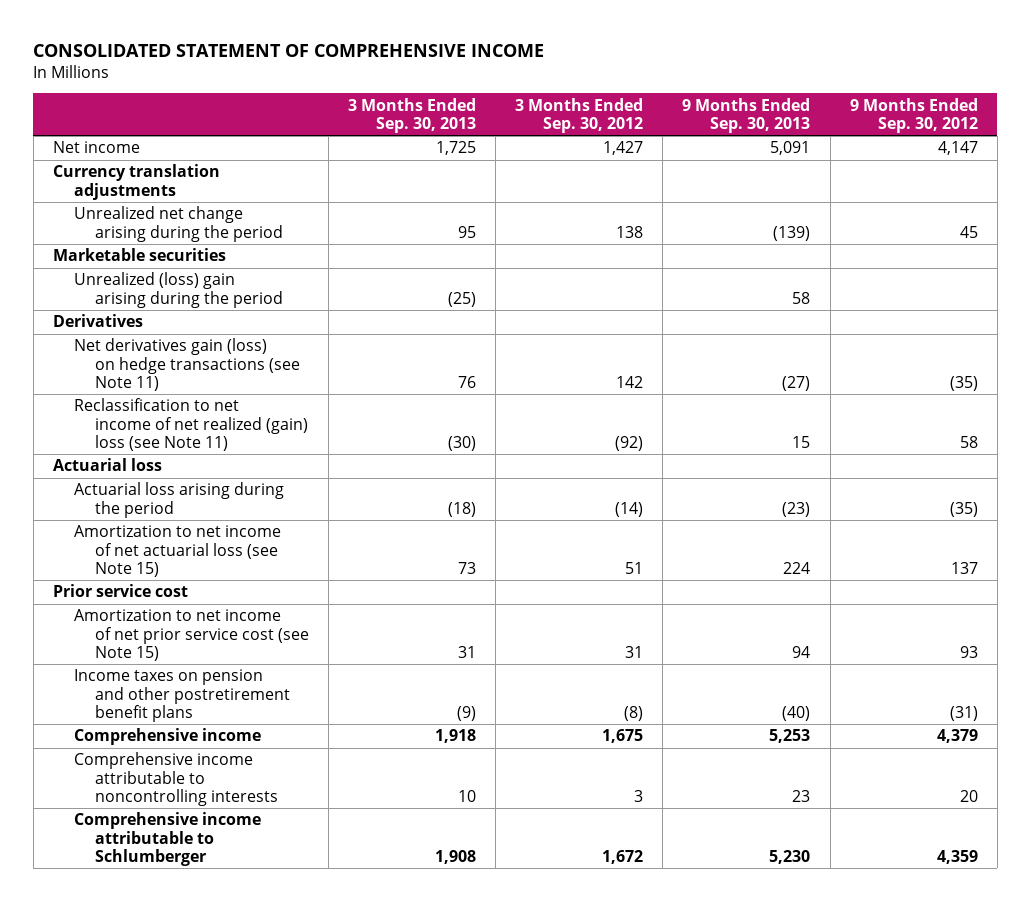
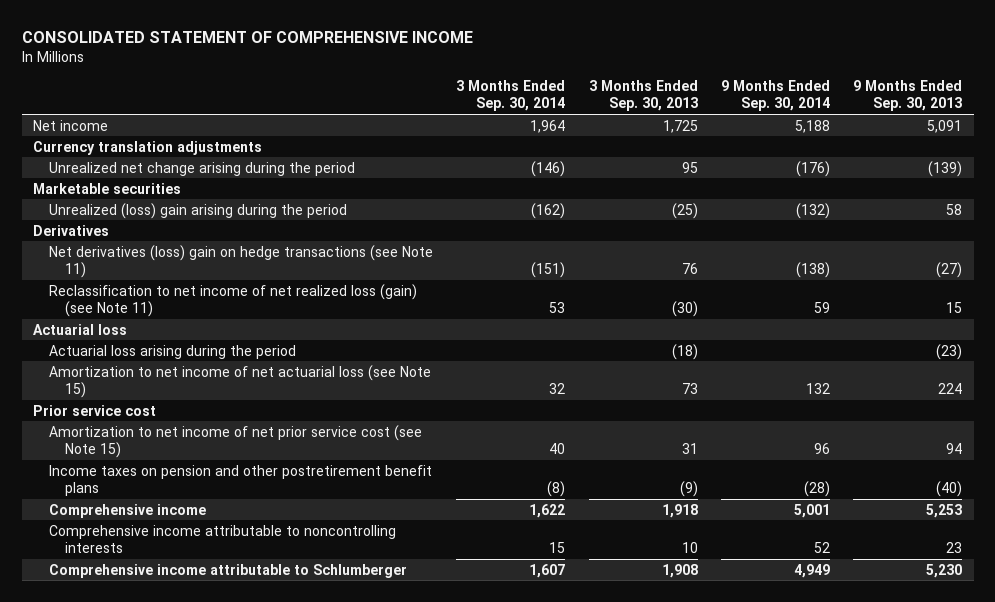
[515,97,644,133] 3 Months Ended Sep. 30, 2012 -> none
[849,97,978,133] 9 Months Ended Sep. 30, 2012 -> none
none -> [456,80,566,112] 3 Months Ended Sep. 30, 2014
none -> [720,80,830,112] 9 Months Ended Sep. 30, 2014
[73,338,300,391] Net derivatives gain (loss) on hedge transactions (see Note 11) -> [49,244,434,278] Net derivatives (loss) gain on hedge transactions (see Note 11)
[73,398,308,451] Reclassification to net income of net realized (gain) loss (see Note 11) -> [49,283,418,317] Reclassification to net income of net realized loss (gain) (see Note 11)

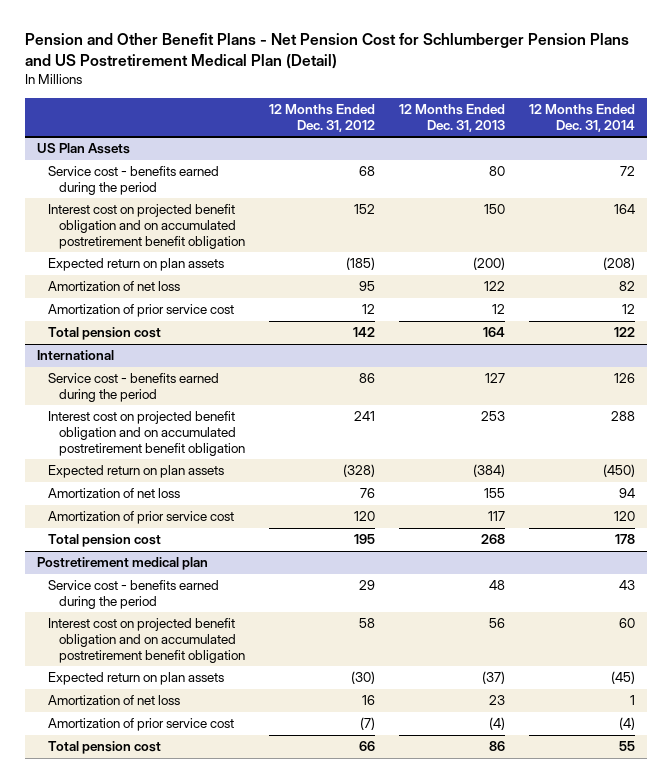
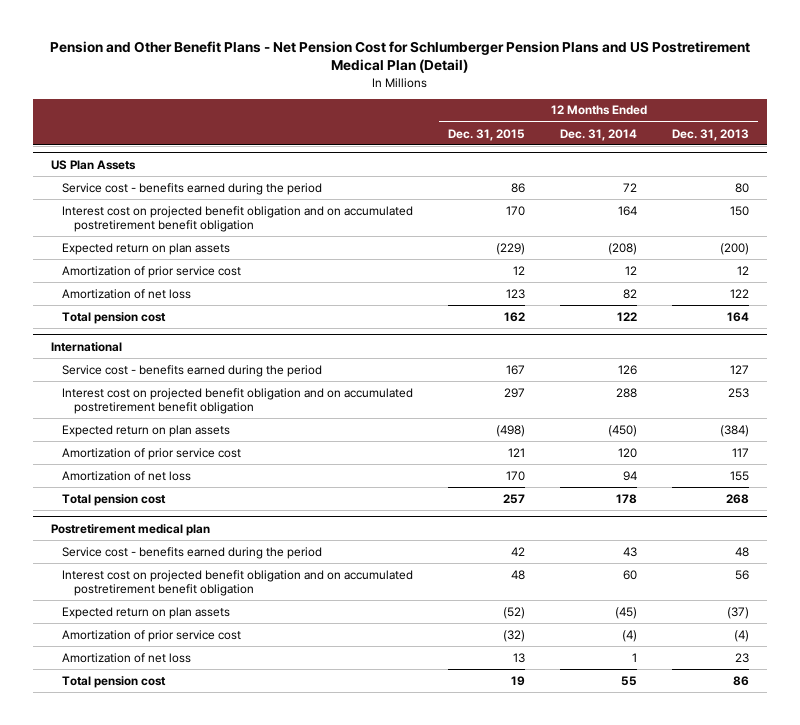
[268,103,375,132] 12 Months Ended Dec. 31, 2012 -> none
none -> [448,128,526,141] Dec. 31, 2015
[47,281,180,292] Amortization of net loss -> [62,288,192,299] Amortization of net loss
[47,488,180,499] Amortization of net loss -> [62,470,192,481] Amortization of net loss
[47,695,180,706] Amortization of net loss -> [62,652,192,663] Amortization of net loss

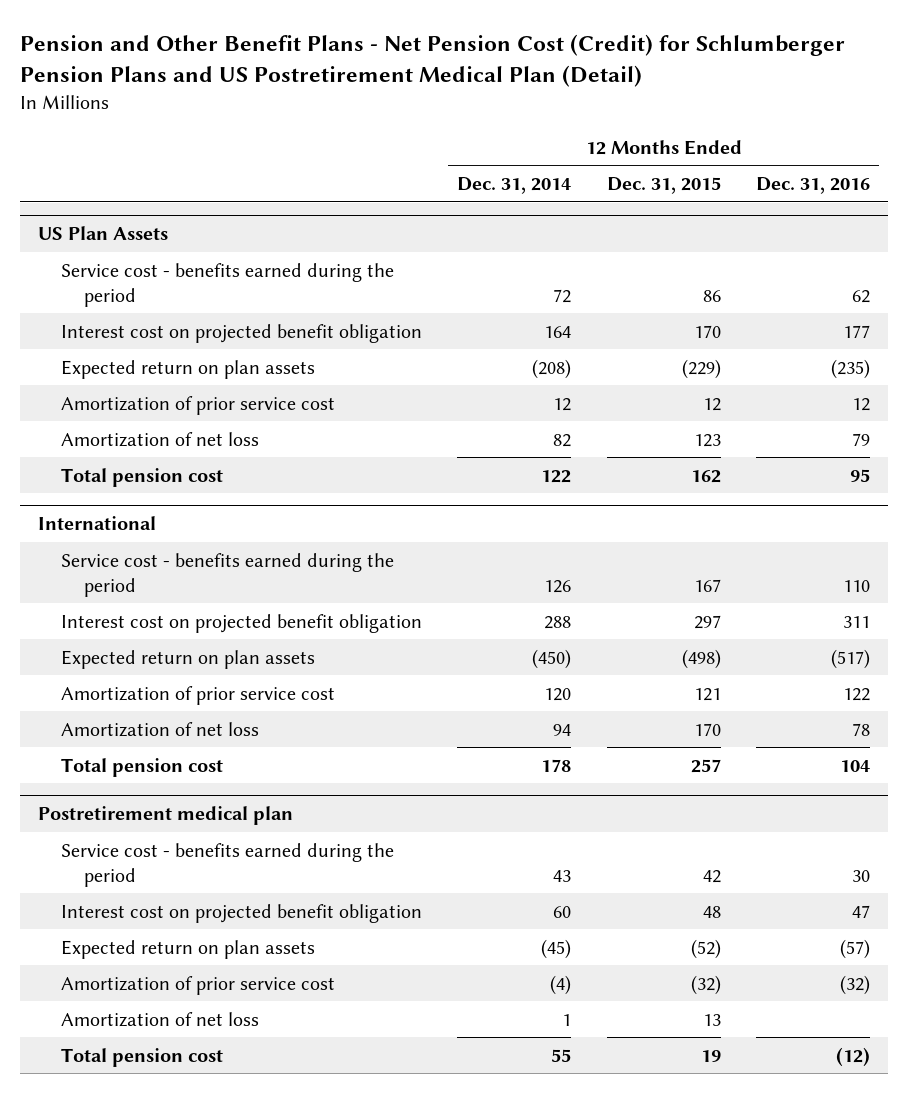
[50,40,751,74] Pension and Other Benefit Plans - Net Pension Cost for Schlumberger Pension Plans and US Postretirement Medical Plan (Detail) -> [20,34,846,88] Pension and Other Benefit Plans - Net Pension Cost (Credit) for Schlumberger Pension Plans and US Postretirement Medical Plan (Detail)
[672,128,750,141] Dec. 31, 2013 -> none
none -> [756,176,871,194] Dec. 31, 2016
[62,205,414,232] Interest cost on projected benefit obligation and on accumulated postretirement benefit obligation -> [60,323,422,343] Interest cost on projected benefit obligation
[62,387,414,414] Interest cost on projected benefit obligation and on accumulated postretirement benefit obligation -> [60,613,422,633] Interest cost on projected benefit obligation
[62,569,414,596] Interest cost on projected benefit obligation and on accumulated postretirement benefit obligation -> [60,903,422,923] Interest cost on projected benefit obligation

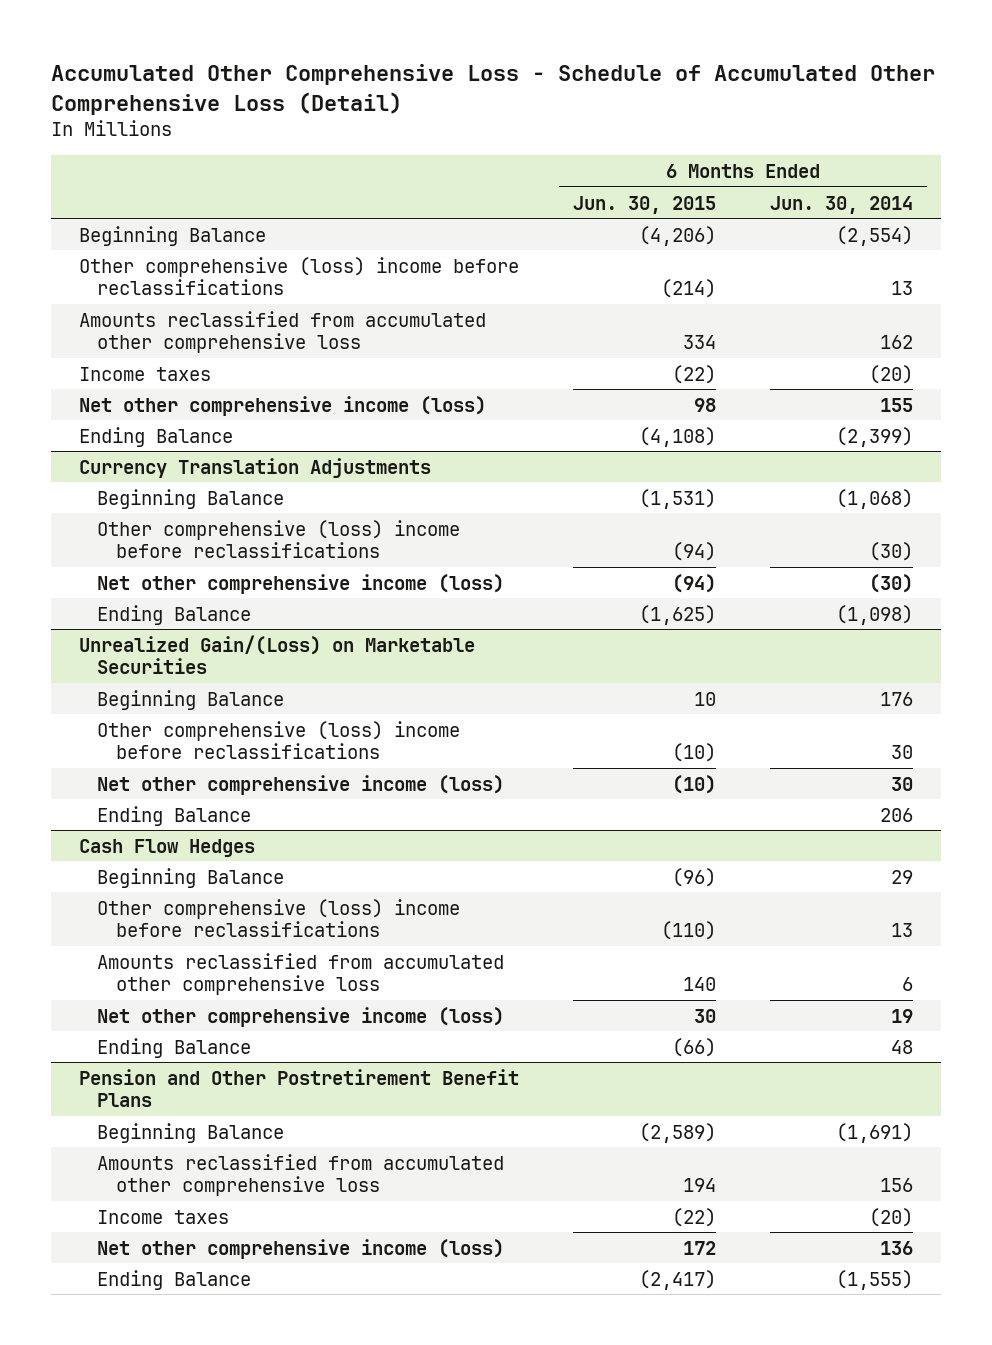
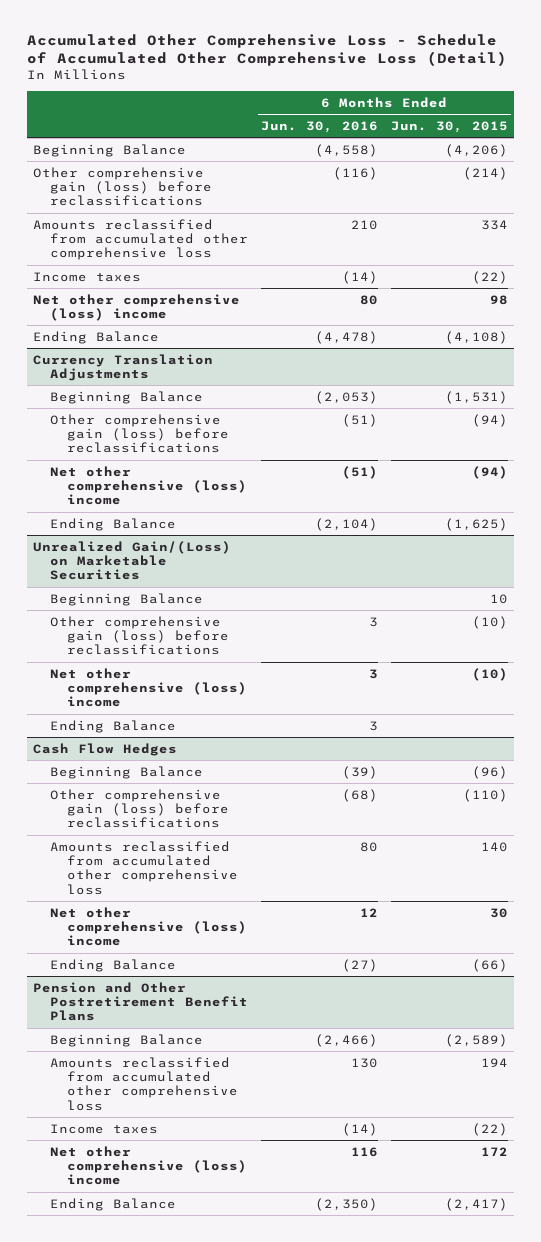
[770,195,914,214] Jun. 30, 2014 -> none
none -> [260,120,378,133] Jun. 30, 2016
[78,256,519,296] Other comprehensive (loss) income before reclassifications -> [33,166,212,207] Other comprehensive gain (loss) before reclassifications
[78,395,486,416] Net other comprehensive income (loss) -> [33,293,241,321] Net other comprehensive (loss) income
[97,519,461,559] Other comprehensive (loss) income before reclassifications -> [49,413,229,454] Other comprehensive gain (loss) before reclassifications
[97,573,505,594] Net other comprehensive income (loss) -> [49,465,247,506] Net other comprehensive (loss) income
[97,720,461,760] Other comprehensive (loss) income before reclassifications -> [49,615,229,656] Other comprehensive gain (loss) before reclassifications
[97,774,505,795] Net other comprehensive income (loss) -> [49,667,247,708] Net other comprehensive (loss) income
[97,898,461,938] Other comprehensive (loss) income before reclassifications -> [49,788,229,829] Other comprehensive gain (loss) before reclassifications
[97,1006,505,1027] Net other comprehensive income (loss) -> [49,906,247,947] Net other comprehensive (loss) income
[97,1238,505,1259] Net other comprehensive income (loss) -> [49,1145,247,1186] Net other comprehensive (loss) income

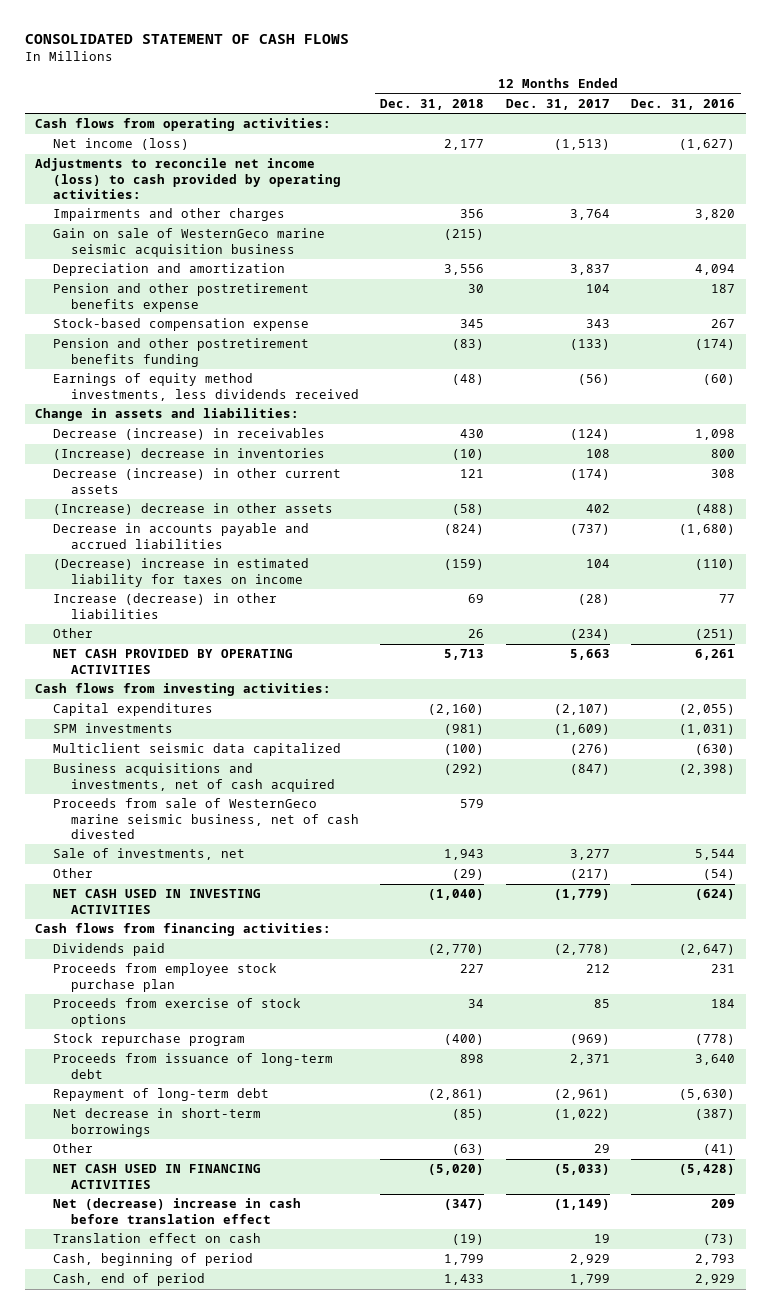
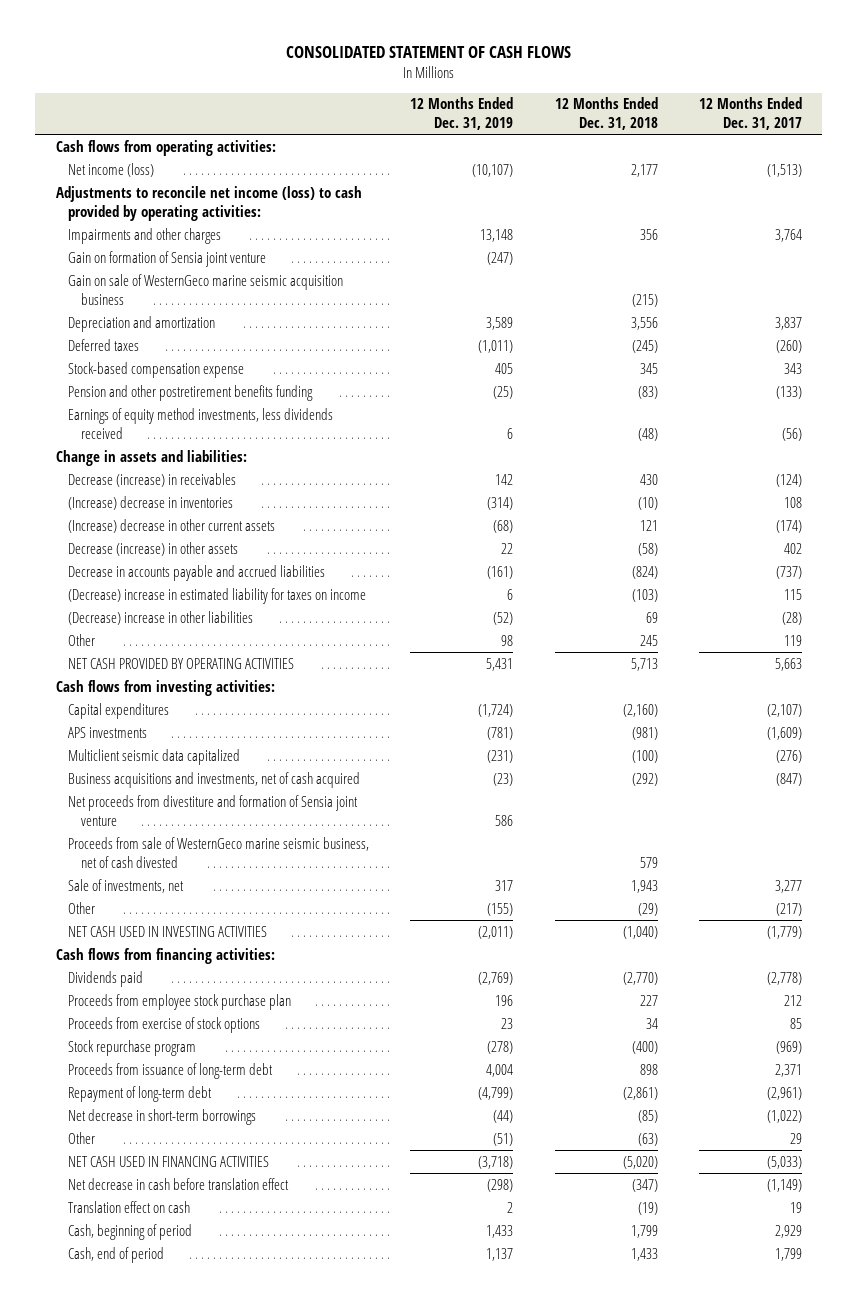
[631,99,736,111] Dec. 31, 2016 -> none
none -> [410,97,514,131] 12 Months Ended Dec. 31, 2019
none -> [68,250,267,267] Gain on formation of Sensia joint venture
[53,283,310,312] Pension and other postretirement benefits expense -> none
none -> [68,338,140,351] Deferred taxes
[53,468,342,494] Decrease (increase) in other current assets -> [68,518,276,533] (Increase) decrease in other current assets
[53,503,334,516] (Increase) decrease in other assets -> [68,541,239,556] Decrease (increase) in other assets
[444,559,485,571] (159) -> [631,588,658,602] (103)
[585,559,610,569] 104 -> [783,588,802,600] 115
[53,593,278,619] Increase (decrease) in other liabilities -> [68,610,254,625] (Decrease) increase in other liabilities
[468,629,485,639] 26 -> [639,634,658,646] 245
[569,629,610,641] (234) -> [783,634,802,646] 119
[53,723,174,734] SPM investments -> [68,726,148,738] APS investments
none -> [68,794,359,826] Net proceeds from divestiture and formation of Sensia joint venture
[53,1198,302,1224] Net (decrease) increase in cash before translation effect -> [68,1177,290,1190] Net decrease in cash before translation effect

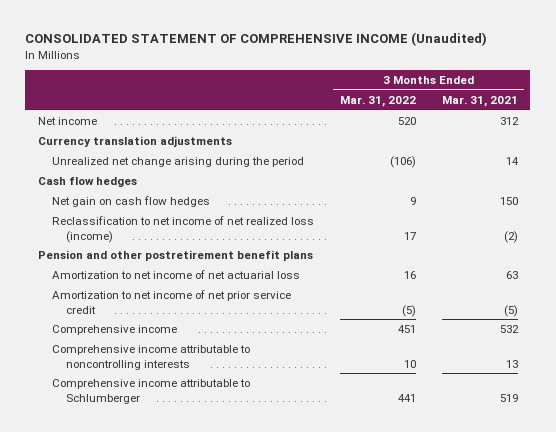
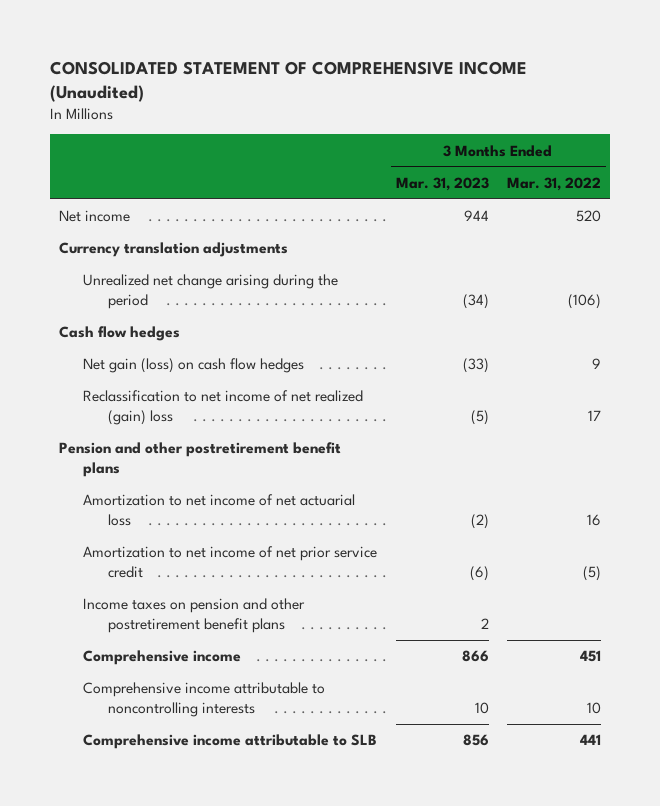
[441,95,518,107] Mar. 31, 2021 -> none
none -> [395,176,489,191] Mar. 31, 2023
[52,195,211,207] Net gain on cash flow hedges -> [83,358,305,374] Net gain (loss) on cash flow hedges
[52,215,315,243] Reclassification to net income of net realized loss (income) -> [83,390,364,426] Reclassification to net income of net realized (gain) loss
none -> [83,598,306,634] Income taxes on pension and other postretirement benefit plans
[52,378,251,404] Comprehensive income attributable to Schlumberger -> [83,734,378,750] Comprehensive income attributable to SLB

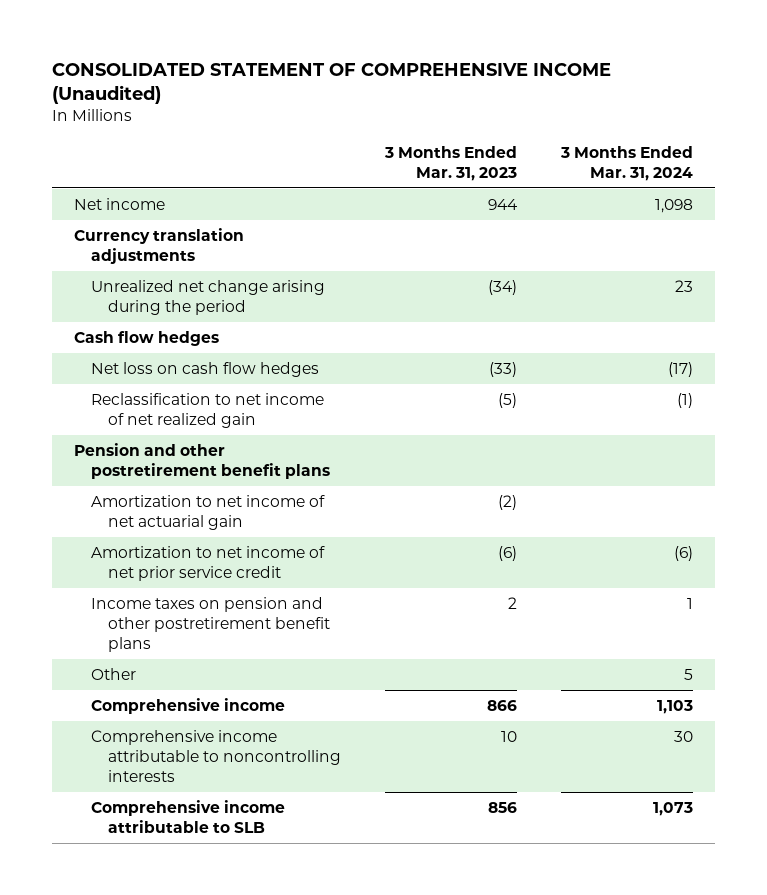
[507,176,602,191] Mar. 31, 2022 -> none
none -> [560,145,694,181] 3 Months Ended Mar. 31, 2024
[83,358,305,374] Net gain (loss) on cash flow hedges -> [90,361,319,377] Net loss on cash flow hedges
[83,390,364,426] Reclassification to net income of net realized (gain) loss -> [90,392,324,428] Reclassification to net income of net realized gain
[83,494,356,527] Amortization to net income of net actuarial loss -> [90,494,325,530] Amortization to net income of net actuarial gain
none -> [90,667,136,680] Other

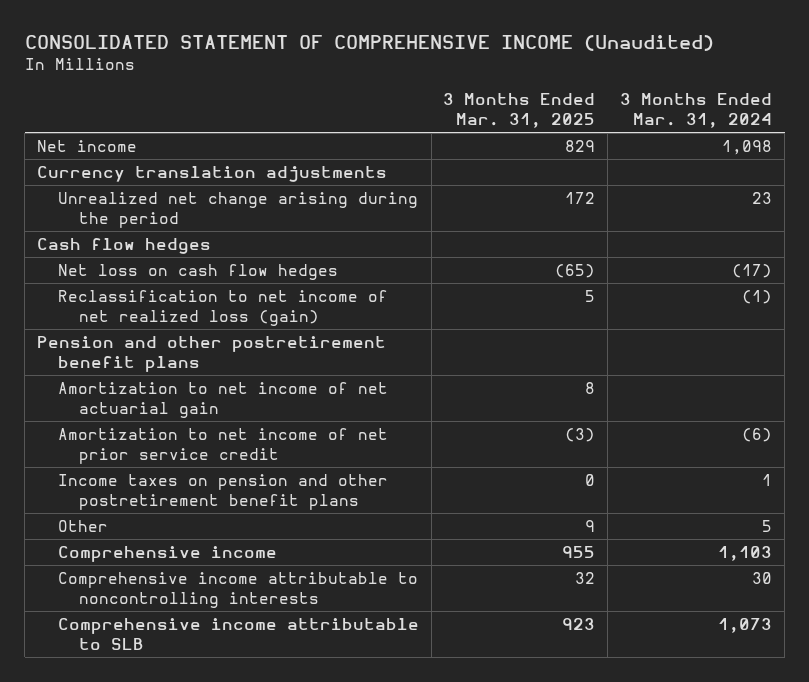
[384,145,518,181] 3 Months Ended Mar. 31, 2023 -> none
none -> [443,93,596,129] 3 Months Ended Mar. 31, 2025
[90,392,324,428] Reclassification to net income of net realized gain -> [57,290,388,327] Reclassification to net income of net realized loss (gain)

